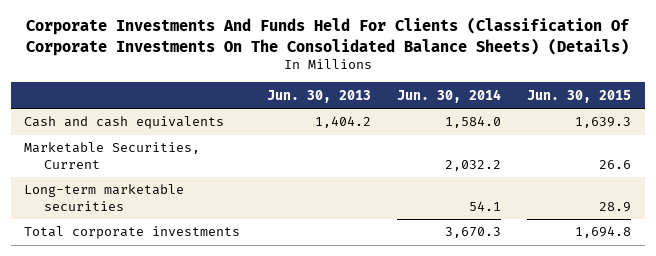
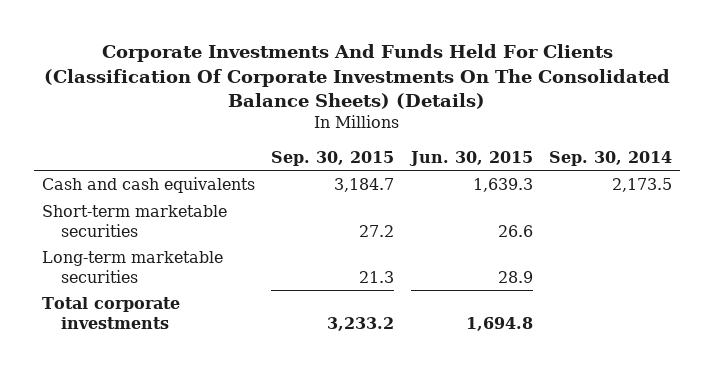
[266,89,371,103] Jun. 30, 2013 -> none
[397,88,502,103] Jun. 30, 2014 -> none
none -> [271,150,395,166] Sep. 30, 2015
none -> [549,150,673,166] Sep. 30, 2014
[24,142,201,169] Marketable Securities, Current -> [42,205,228,237] Short-term marketable securities

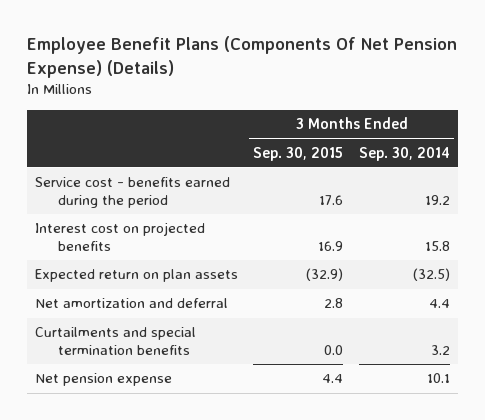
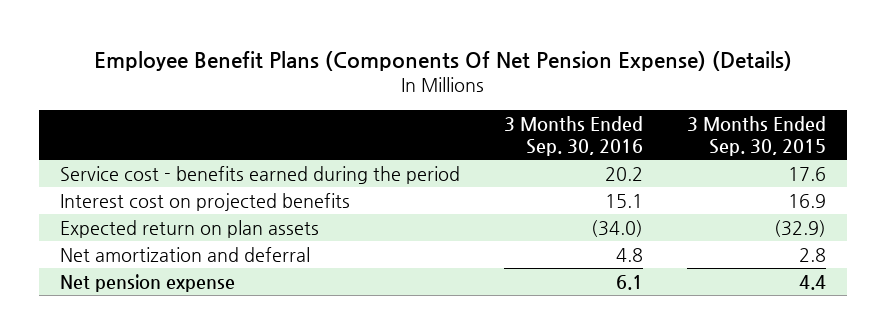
[359,146,451,161] Sep. 30, 2014 -> none
none -> [503,115,643,157] 3 Months Ended Sep. 30, 2016
[34,327,196,356] Curtailments and special termination benefits -> none

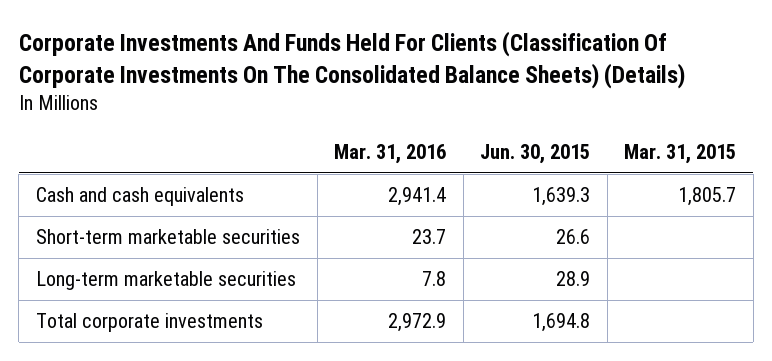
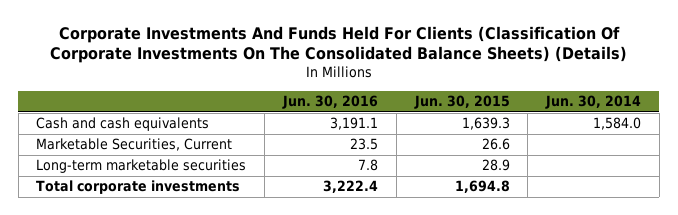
[334,144,447,165] Mar. 31, 2016 -> none
[624,144,737,165] Mar. 31, 2015 -> none
none -> [281,95,378,110] Jun. 30, 2016
none -> [545,95,642,110] Jun. 30, 2014
[35,229,300,245] Short-term marketable securities -> [36,138,233,152] Marketable Securities, Current

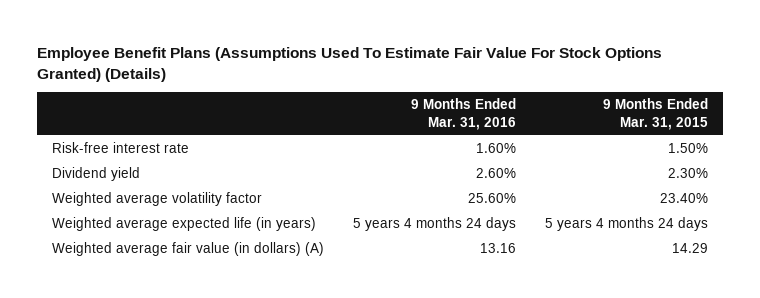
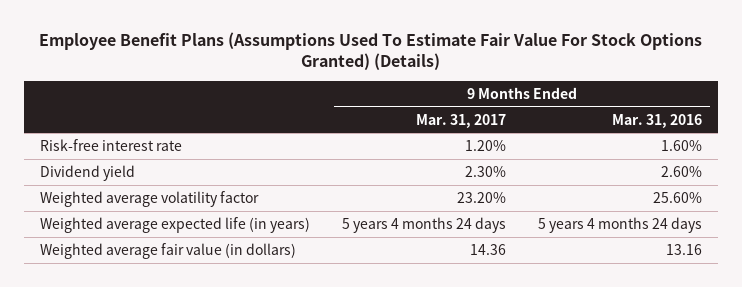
[603,98,709,130] 9 Months Ended Mar. 31, 2015 -> none
none -> [416,113,507,128] Mar. 31, 2017
[51,242,324,257] Weighted average fair value (in dollars) (A) -> [40,242,297,259] Weighted average fair value (in dollars)

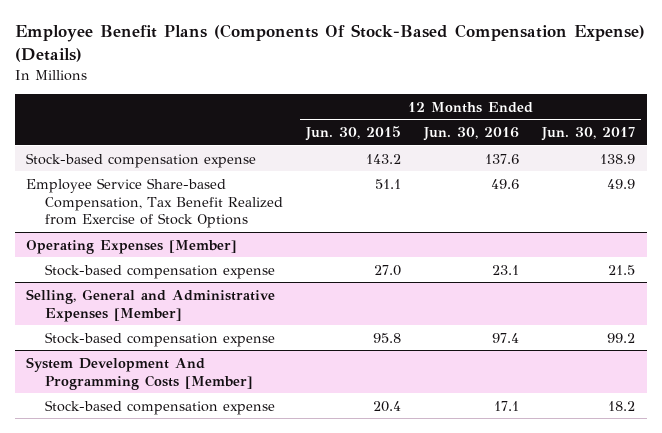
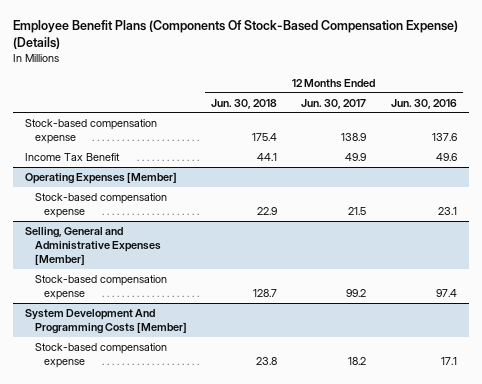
[305,126,402,142] Jun. 30, 2015 -> none
none -> [210,98,277,109] Jun. 30, 2018
[26,177,284,229] Employee Service Share-based Compensation, Tax Benefit Realized from Exercise of Stock Options -> [25,152,121,161] Income Tax Benefit

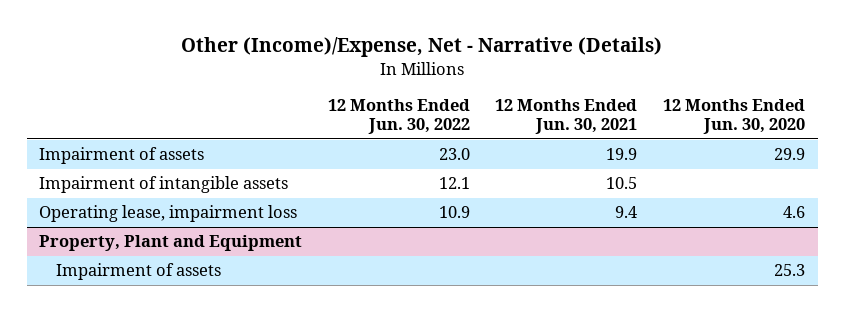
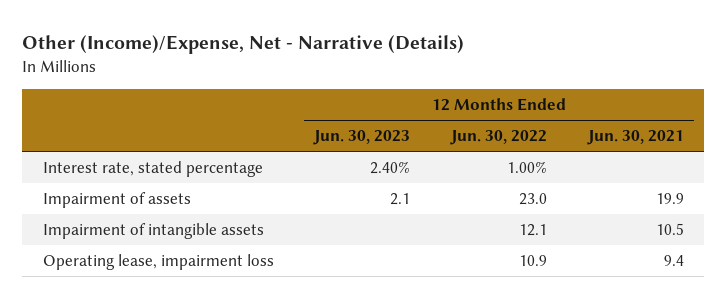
[662,99,805,135] 12 Months Ended Jun. 30, 2020 -> none
none -> [313,130,411,146] Jun. 30, 2023
none -> [42,161,263,178] Interest rate, stated percentage
[39,235,303,252] Property, Plant and Equipment -> none
[56,263,222,281] Impairment of assets -> none

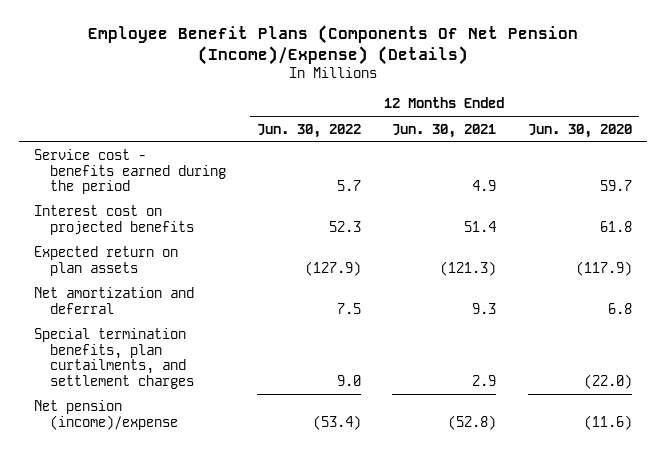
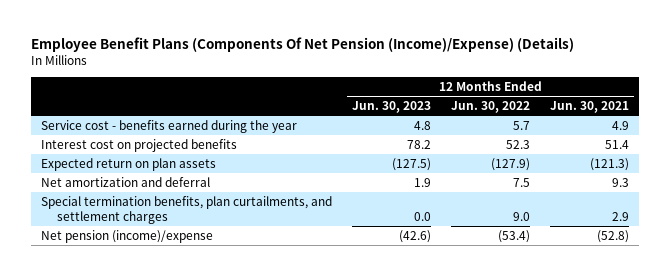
[527,123,632,138] Jun. 30, 2020 -> none
none -> [351,101,431,114] Jun. 30, 2023
[34,149,227,195] Service cost - benefits earned during the period -> [40,119,297,133] Service cost - benefits earned during the year

